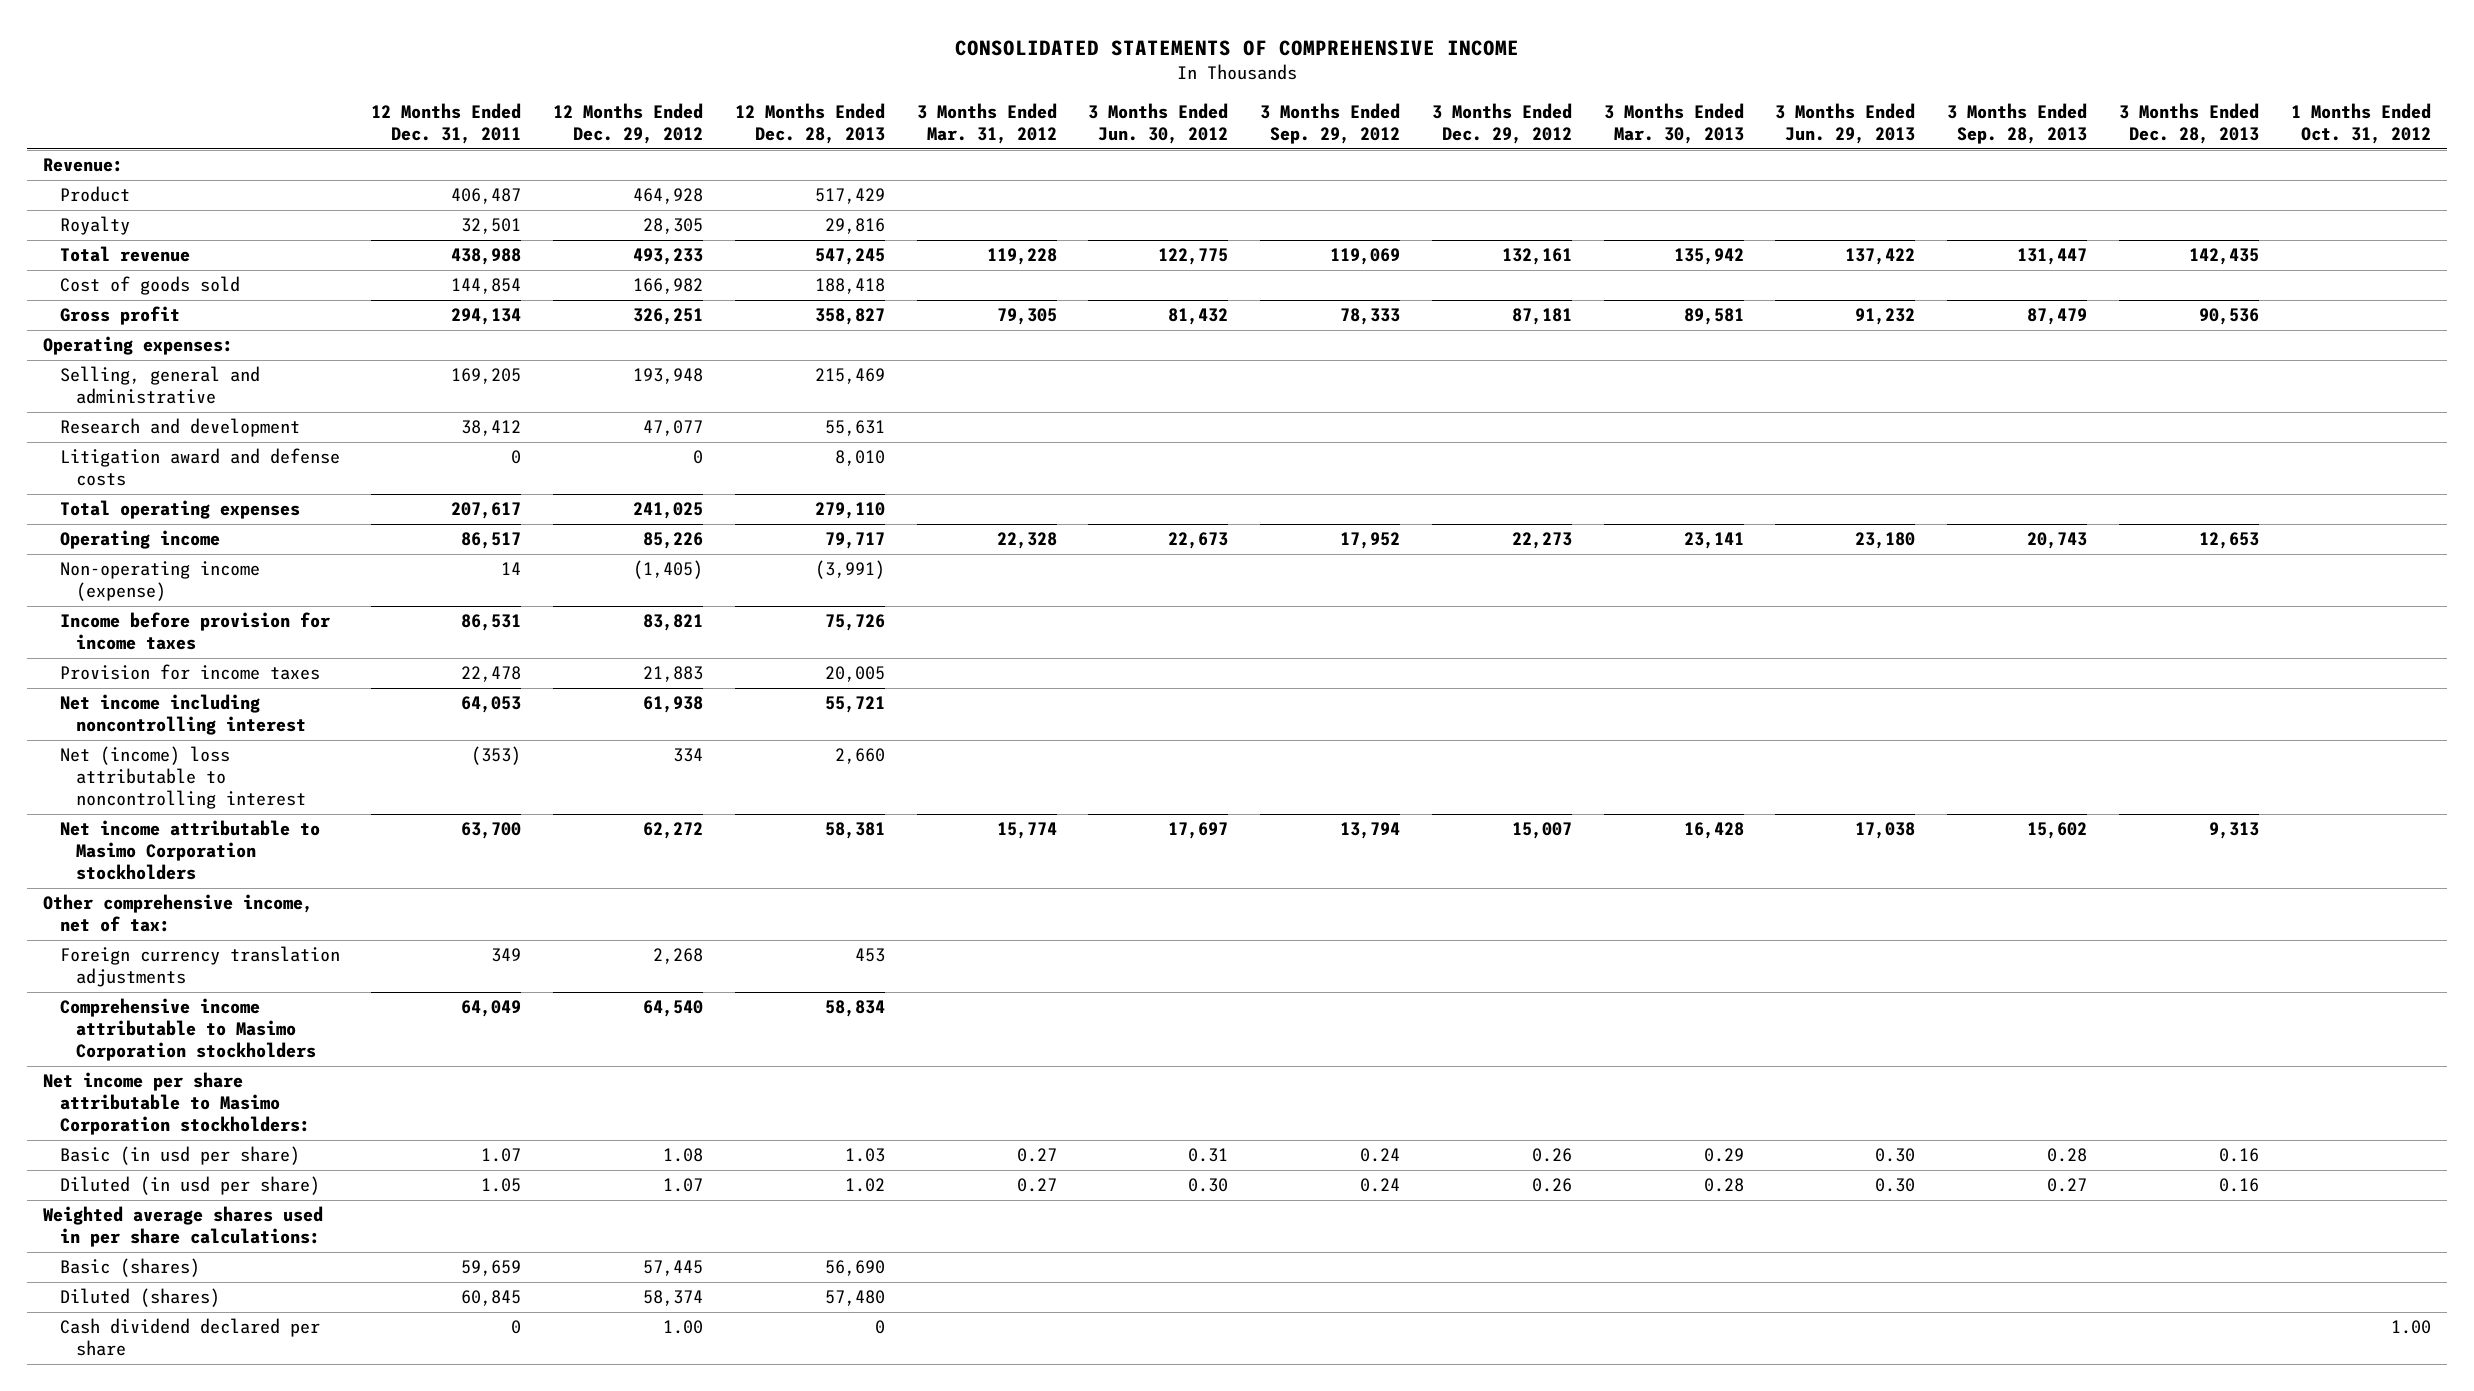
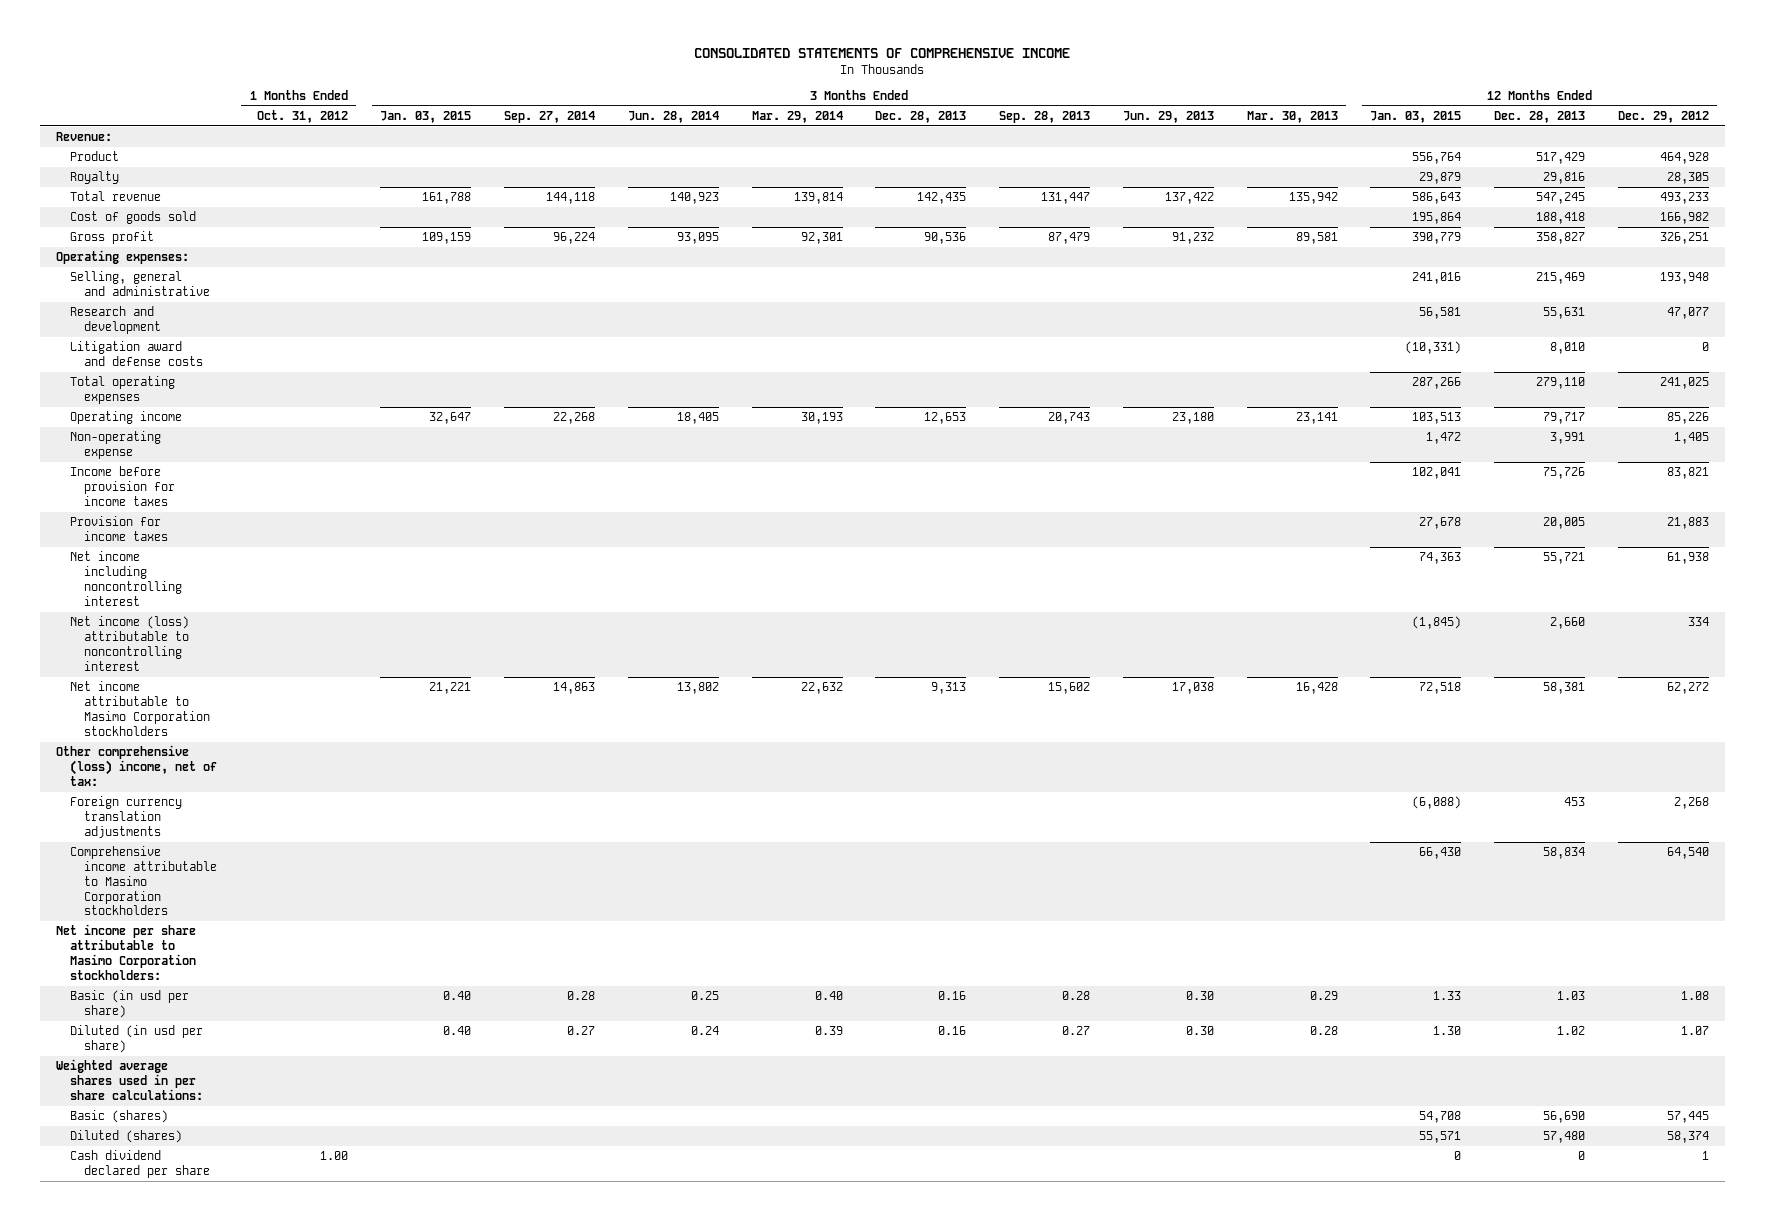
[371,103,522,145] 12 Months Ended Dec. 31, 2011 -> none
[916,103,1057,145] 3 Months Ended Mar. 31, 2012 -> none
[1088,103,1229,145] 3 Months Ended Jun. 30, 2012 -> none
[1260,103,1401,145] 3 Months Ended Sep. 29, 2012 -> none
[1431,103,1572,145] 3 Months Ended Dec. 29, 2012 -> none
none -> [380,111,472,124] Jan. 03, 2015
none -> [504,111,596,124] Sep. 27, 2014
none -> [627,111,719,124] Jun. 28, 2014
none -> [751,111,843,124] Mar. 29, 2014
none -> [1370,111,1462,124] Jan. 03, 2015
[59,561,260,602] Non-operating income (expense) -> [69,431,161,459] Non-operating expense
[633,560,704,580] (1,405) -> [1673,432,1709,445] 1,405
[814,560,885,580] (3,991) -> [1550,432,1586,445] 3,991
[59,746,307,809] Net (income) loss attributable to noncontrolling interest -> [69,616,189,671] Net income (loss) attributable to noncontrolling interest
[43,894,314,933] Other comprehensive income, net of tax: -> [55,745,217,786] Other comprehensive (loss) income, net of tax:
[663,1320,704,1335] 1.00 -> [1701,1151,1709,1161] 1

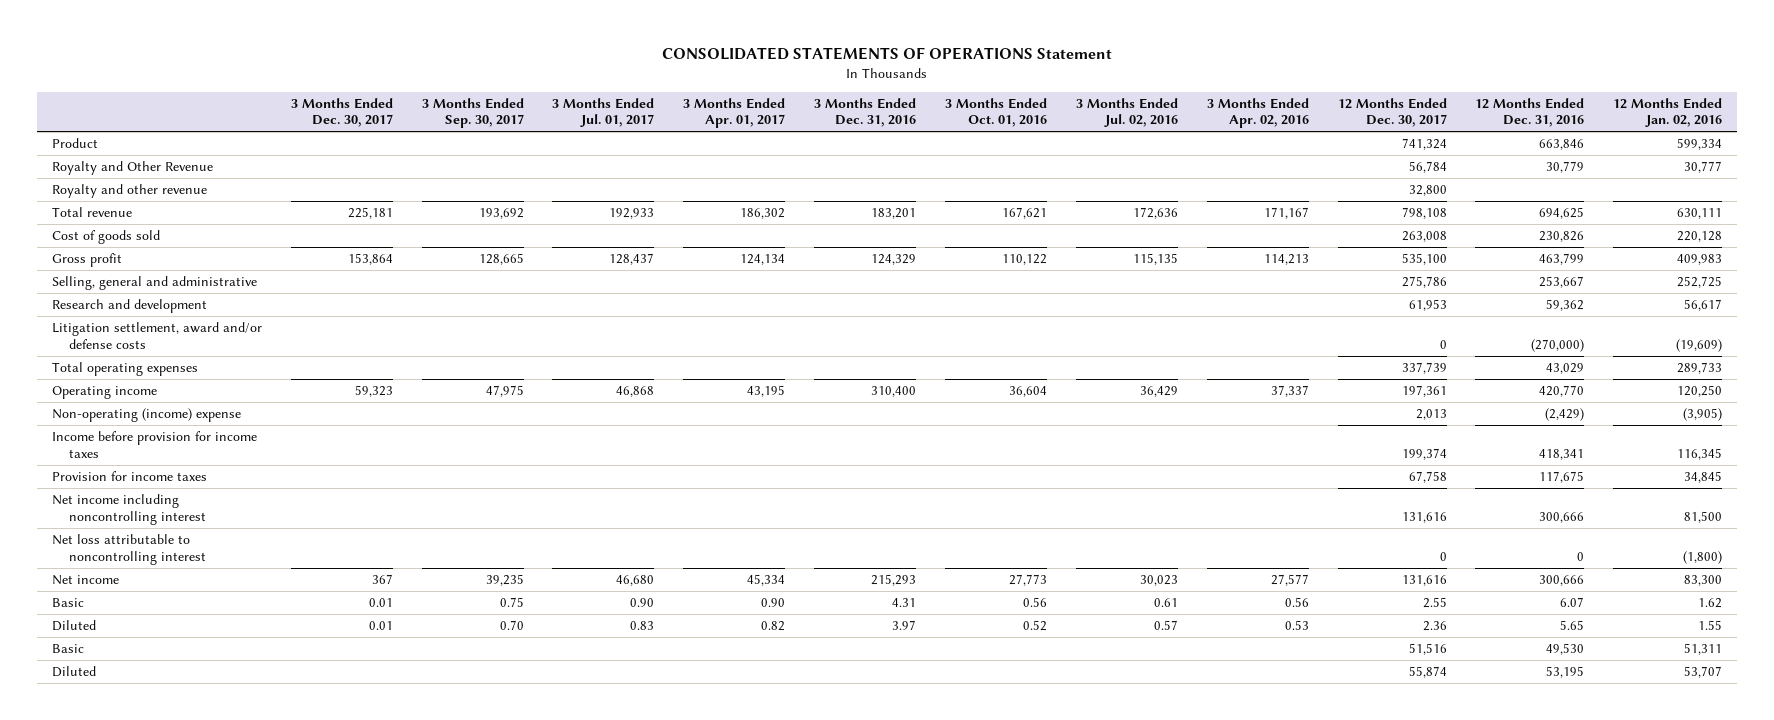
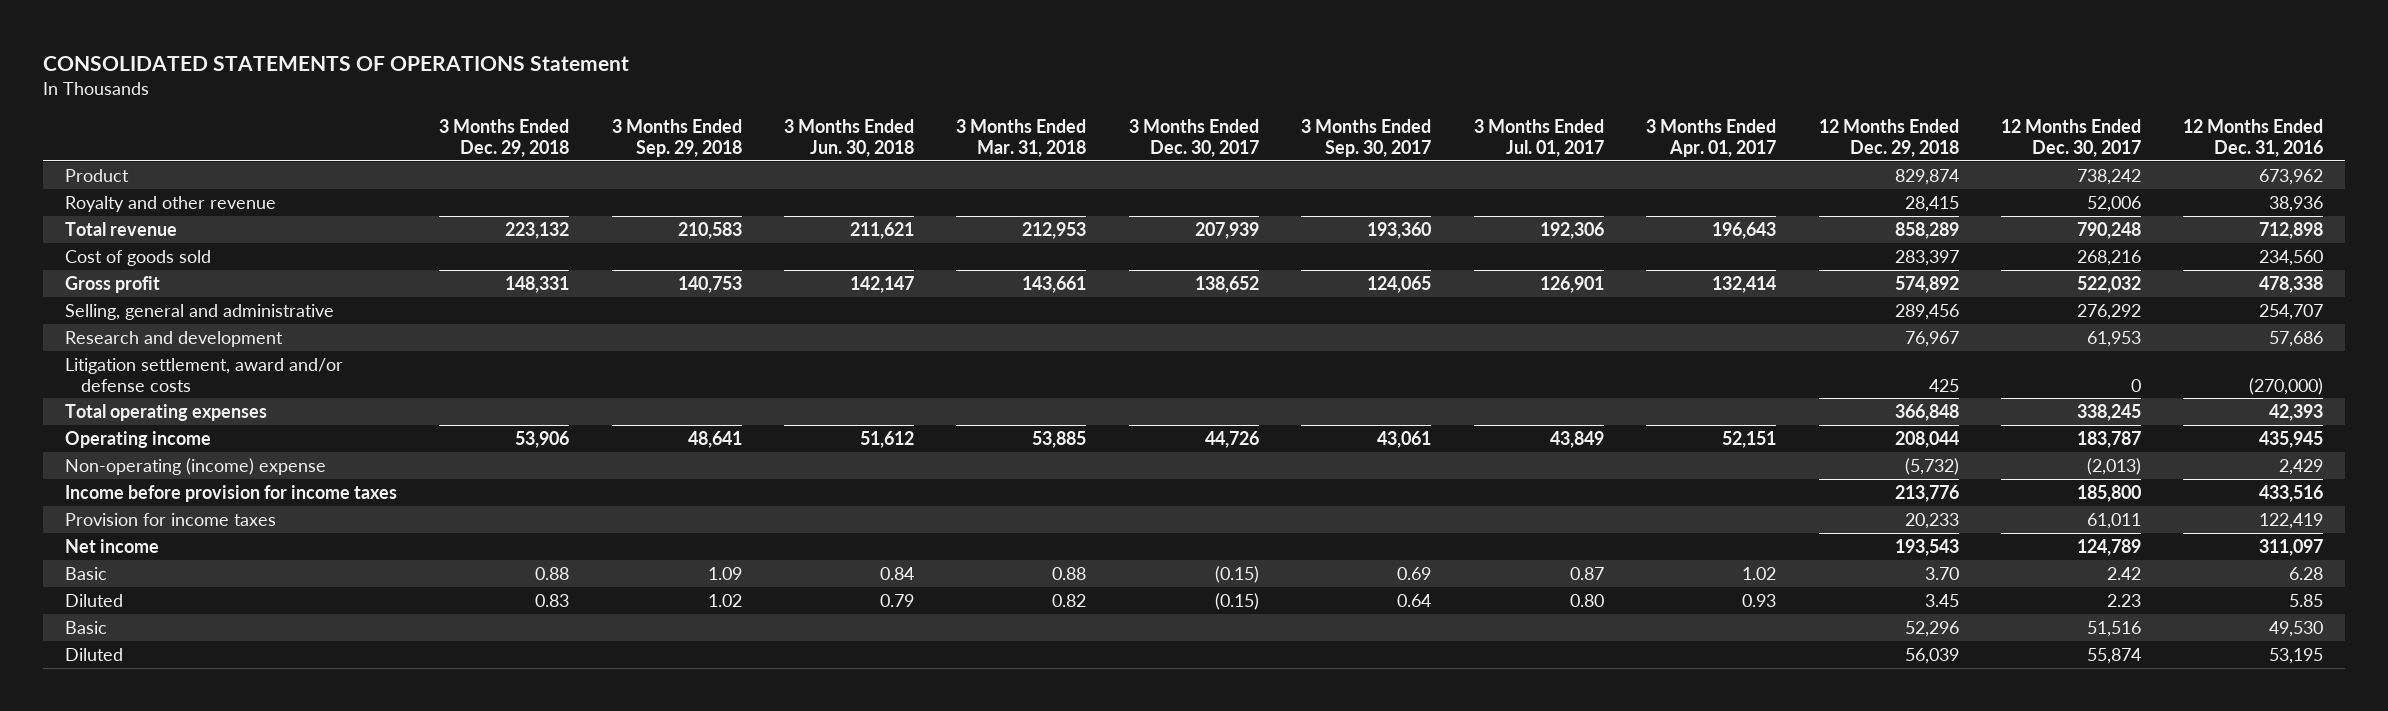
[814,97,917,128] 3 Months Ended Dec. 31, 2016 -> none
[945,97,1048,128] 3 Months Ended Oct. 01, 2016 -> none
[1075,97,1178,128] 3 Months Ended Jul. 02, 2016 -> none
[1206,97,1309,129] 3 Months Ended Apr. 02, 2016 -> none
[1613,97,1723,128] 12 Months Ended Jan. 02, 2016 -> none
none -> [439,119,570,157] 3 Months Ended Dec. 29, 2018
none -> [611,119,742,157] 3 Months Ended Sep. 29, 2018
none -> [783,119,914,157] 3 Months Ended Jun. 30, 2018
none -> [956,119,1087,157] 3 Months Ended Mar. 31, 2018
none -> [1818,119,1959,157] 12 Months Ended Dec. 29, 2018
[51,184,207,199] Royalty and other revenue -> none
[1401,138,1447,151] 741,324 -> [2076,168,2141,185] 738,242
[1539,139,1585,151] 663,846 -> [2259,168,2324,185] 673,962
[51,161,213,176] Royalty and Other Revenue -> [64,195,276,212] Royalty and other revenue
[1408,161,1447,174] 56,784 -> [2086,195,2141,212] 52,006
[1546,161,1585,174] 30,779 -> [2269,195,2324,212] 38,936
[347,207,393,220] 225,181 -> [1194,221,1259,239] 207,939
[478,208,524,220] 193,692 -> [1367,221,1432,239] 193,360
[609,208,655,220] 192,933 -> [1539,221,1604,239] 192,306
[740,208,786,220] 186,302 -> [1712,221,1777,239] 196,643
[1401,207,1447,220] 798,108 -> [2076,221,2141,239] 790,248
[1539,207,1585,220] 694,625 -> [2259,221,2324,239] 712,898
[1401,231,1447,243] 263,008 -> [2076,249,2141,266] 268,216
[1539,231,1585,243] 230,826 -> [2259,249,2324,266] 234,560
[347,253,393,266] 153,864 -> [1194,275,1259,293] 138,652
[478,253,524,266] 128,665 -> [1367,275,1432,293] 124,065
[609,253,655,266] 128,437 -> [1539,275,1604,293] 126,901
[740,254,786,266] 124,134 -> [1712,275,1777,293] 132,414
[1401,253,1447,266] 535,100 -> [2076,275,2141,293] 522,032
[1539,253,1585,266] 463,799 -> [2259,275,2324,293] 478,338
[1401,276,1447,289] 275,786 -> [2076,303,2141,320] 276,292
[1539,276,1585,289] 253,667 -> [2259,303,2324,320] 254,707
[1546,299,1585,312] 59,362 -> [2269,330,2324,347] 57,686
[51,534,206,565] Net loss attributable to noncontrolling interest -> none
[51,575,119,586] Net income -> none
[1401,362,1447,375] 337,739 -> [2076,403,2141,421] 338,245
[1546,363,1585,375] 43,029 -> [2269,403,2324,421] 42,393
[354,385,393,398] 59,323 -> [1204,430,1259,448] 44,726
[485,385,524,398] 47,975 -> [1377,430,1432,448] 43,061
[616,386,655,398] 46,868 -> [1549,430,1604,448] 43,849
[747,385,786,398] 43,195 -> [1722,430,1777,448] 52,151
[1401,385,1447,398] 197,361 -> [2076,430,2141,448] 183,787
[1539,385,1585,398] 420,770 -> [2259,430,2324,448] 435,945
[1415,409,1447,421] 2,013 -> [2086,457,2141,475] (2,013)
[1545,408,1585,422] (2,429) -> [2279,458,2324,475] 2,429
[1401,447,1447,460] 199,374 -> [2076,484,2141,502] 185,800
[1539,448,1585,460] 418,341 -> [2259,484,2324,502] 433,516
[1408,471,1447,484] 67,758 -> [2086,512,2141,529] 61,011
[1539,471,1585,484] 117,675 -> [2259,512,2324,529] 122,419
[51,494,206,525] Net income including noncontrolling interest -> [64,538,159,553] Net income
[1401,511,1447,523] 131,616 -> [2076,538,2141,556] 124,789
[1539,511,1585,523] 300,666 -> [2259,538,2324,556] 311,097
[368,598,393,608] 0.01 -> [1214,565,1259,583] (0.15)
[499,597,524,608] 0.75 -> [1397,566,1432,580] 0.69
[630,598,655,608] 0.90 -> [1569,566,1604,580] 0.87
[761,598,786,608] 0.90 -> [1742,566,1777,580] 1.02
[1422,597,1447,609] 2.55 -> [2106,566,2141,580] 2.42
[1560,597,1585,608] 6.07 -> [2289,566,2324,580] 6.28
[368,621,393,631] 0.01 -> [1214,592,1259,610] (0.15)
[499,620,524,631] 0.70 -> [1397,593,1432,607] 0.64
[630,621,655,631] 0.83 -> [1569,593,1604,607] 0.80
[761,621,786,632] 0.82 -> [1742,593,1777,607] 0.93
[1422,621,1447,632] 2.36 -> [2106,593,2141,607] 2.23
[1560,620,1585,631] 5.65 -> [2289,593,2324,607] 5.85

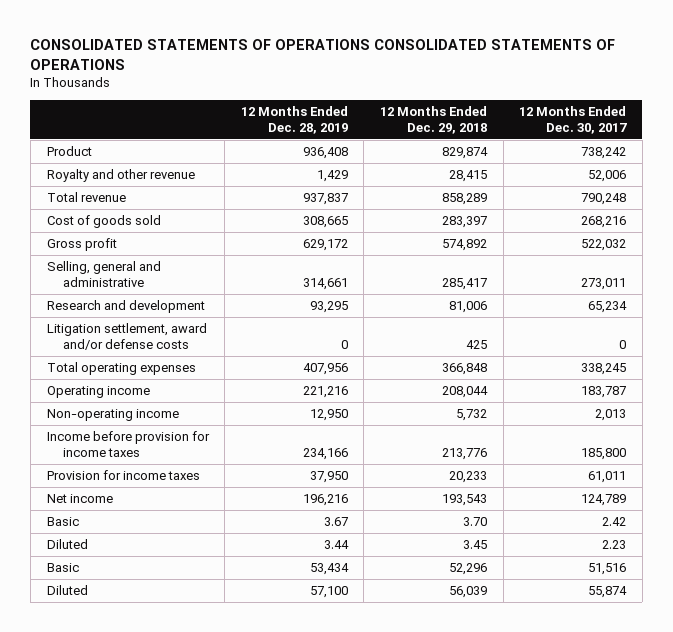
[43,56,630,72] CONSOLIDATED STATEMENTS OF OPERATIONS Statement -> [30,39,616,71] CONSOLIDATED STATEMENTS OF OPERATIONS CONSOLIDATED STATEMENTS OF OPERATIONS
[439,119,570,157] 3 Months Ended Dec. 29, 2018 -> none
[611,119,742,157] 3 Months Ended Sep. 29, 2018 -> none
[783,119,914,157] 3 Months Ended Jun. 30, 2018 -> none
[956,119,1087,157] 3 Months Ended Mar. 31, 2018 -> none
[1128,119,1259,157] 3 Months Ended Dec. 30, 2017 -> none
[1301,119,1432,157] 3 Months Ended Sep. 30, 2017 -> none
[1473,119,1604,157] 3 Months Ended Jul. 01, 2017 -> none
[1646,119,1777,157] 3 Months Ended Apr. 01, 2017 -> none
[2183,119,2324,157] 12 Months Ended Dec. 31, 2016 -> none
none -> [240,106,348,134] 12 Months Ended Dec. 28, 2019
[1894,303,1959,320] 289,456 -> [441,277,487,290] 285,417
[2076,303,2141,320] 276,292 -> [581,277,627,290] 273,011
[1904,330,1959,347] 76,967 -> [448,301,487,314] 81,006
[2086,330,2141,347] 61,953 -> [588,301,628,314] 65,234
[64,457,326,475] Non-operating (income) expense -> [46,409,179,422] Non-operating income
[1904,457,1959,475] (5,732) -> [455,409,487,422] 5,732
[2086,457,2141,475] (2,013) -> [595,409,627,422] 2,013

